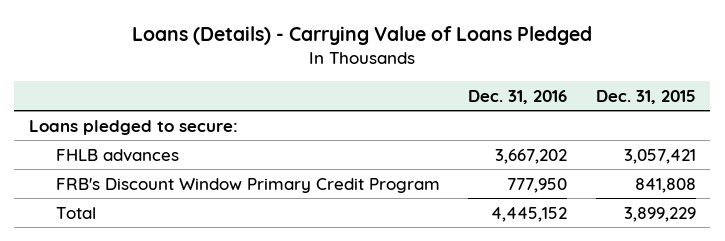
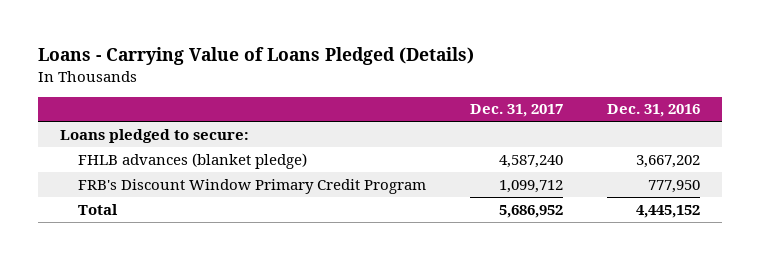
[132,26,593,46] Loans (Details) - Carrying Value of Loans Pledged -> [37,47,474,66] Loans - Carrying Value of Loans Pledged (Details)
[596,89,697,104] Dec. 31, 2015 -> none
none -> [469,104,563,118] Dec. 31, 2017
[55,148,179,162] FHLB advances -> [77,152,307,169] FHLB advances (blanket pledge)

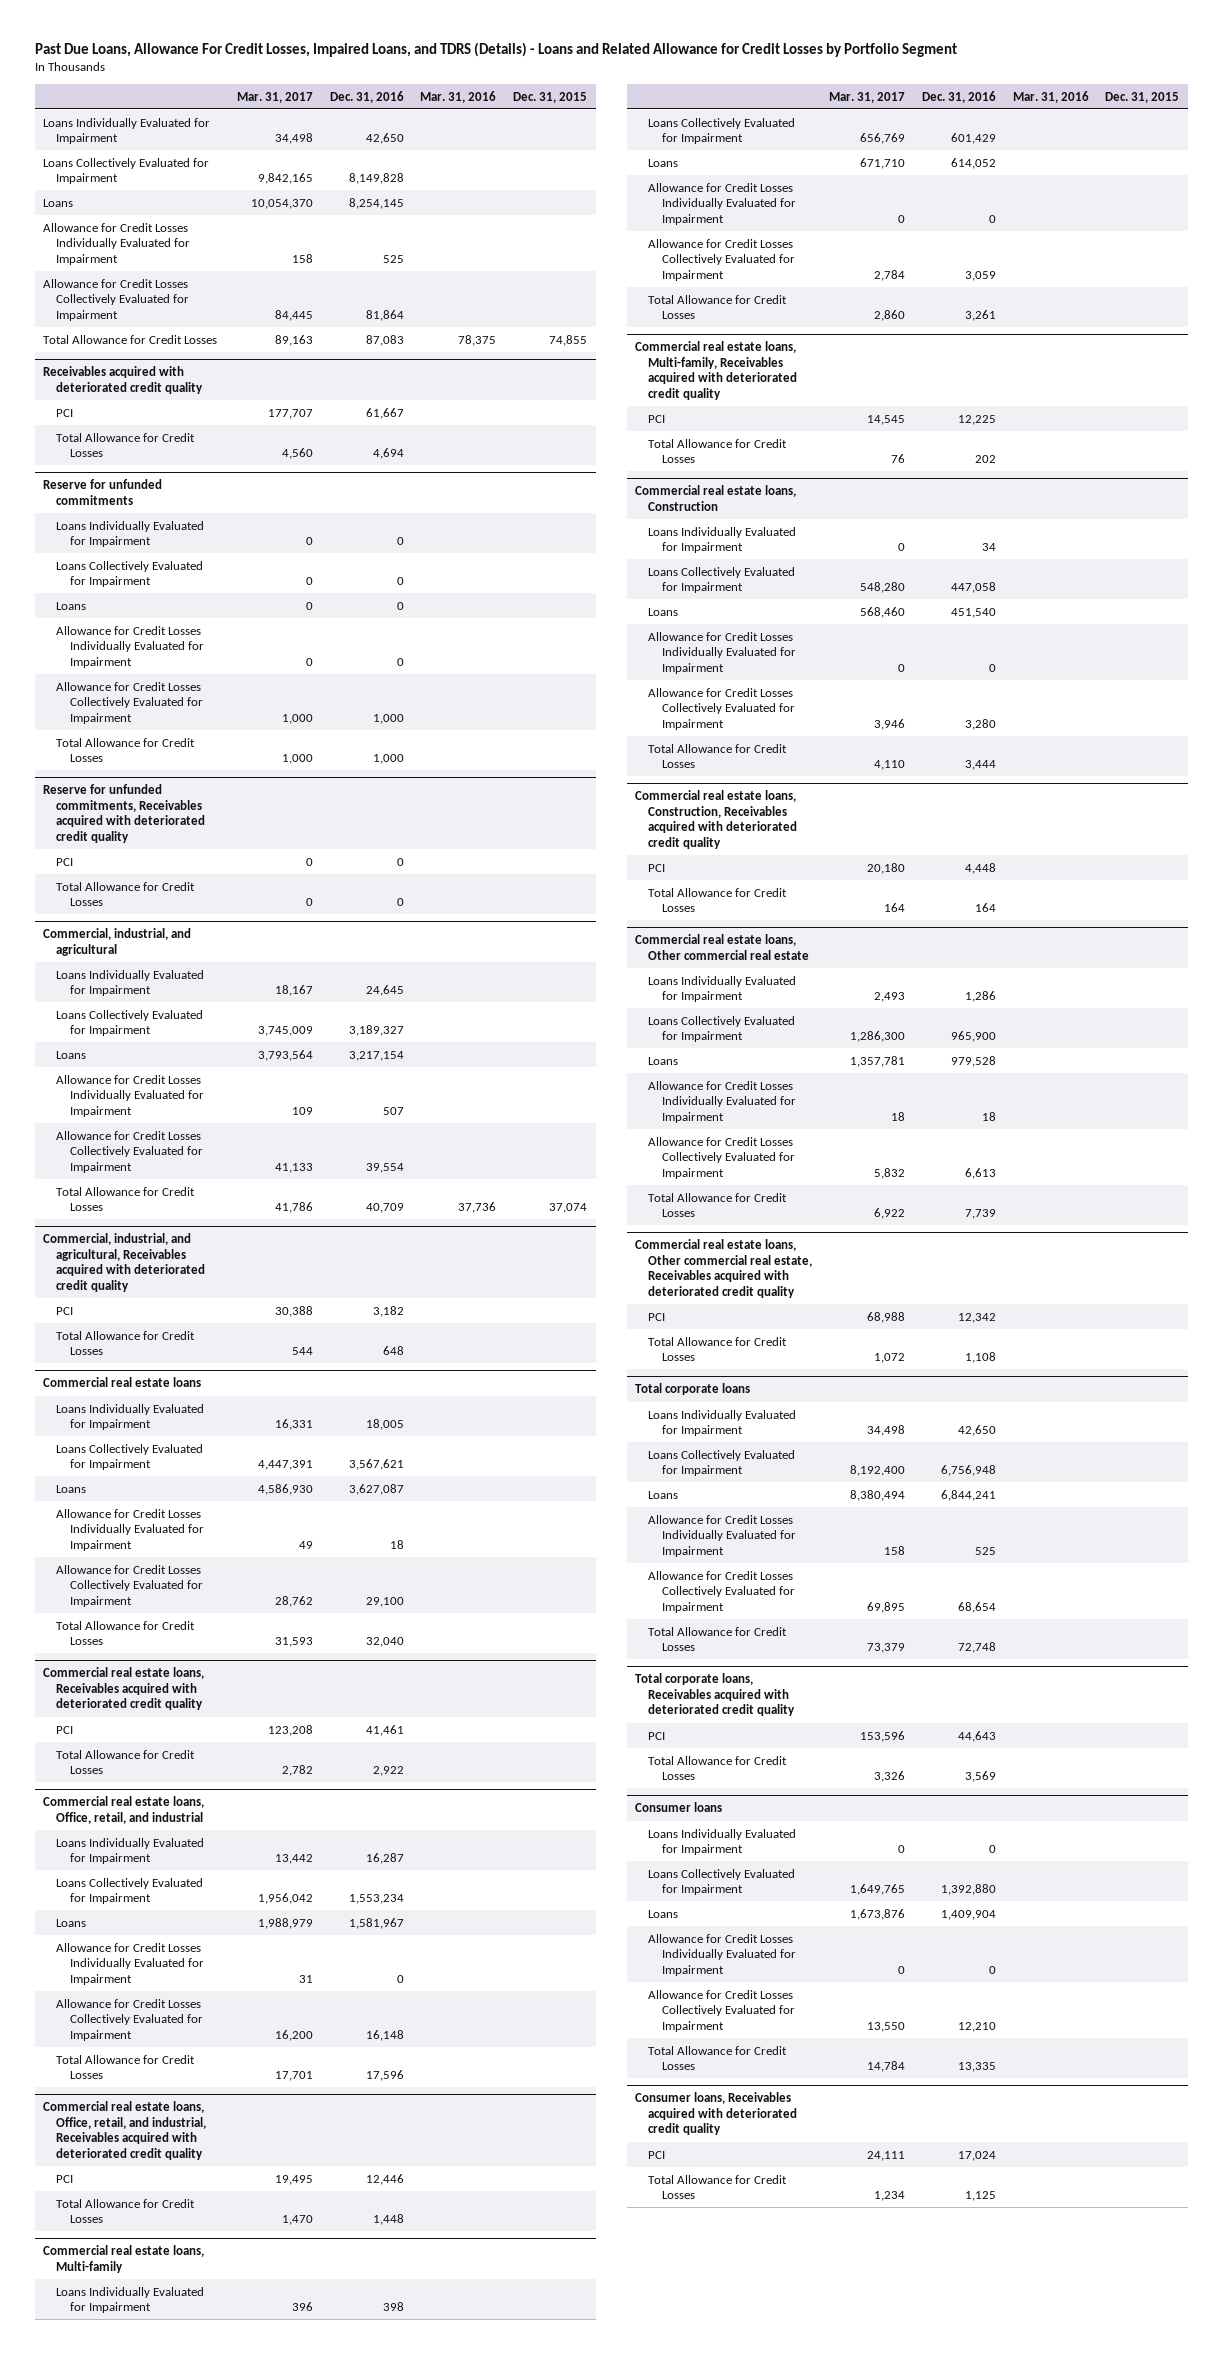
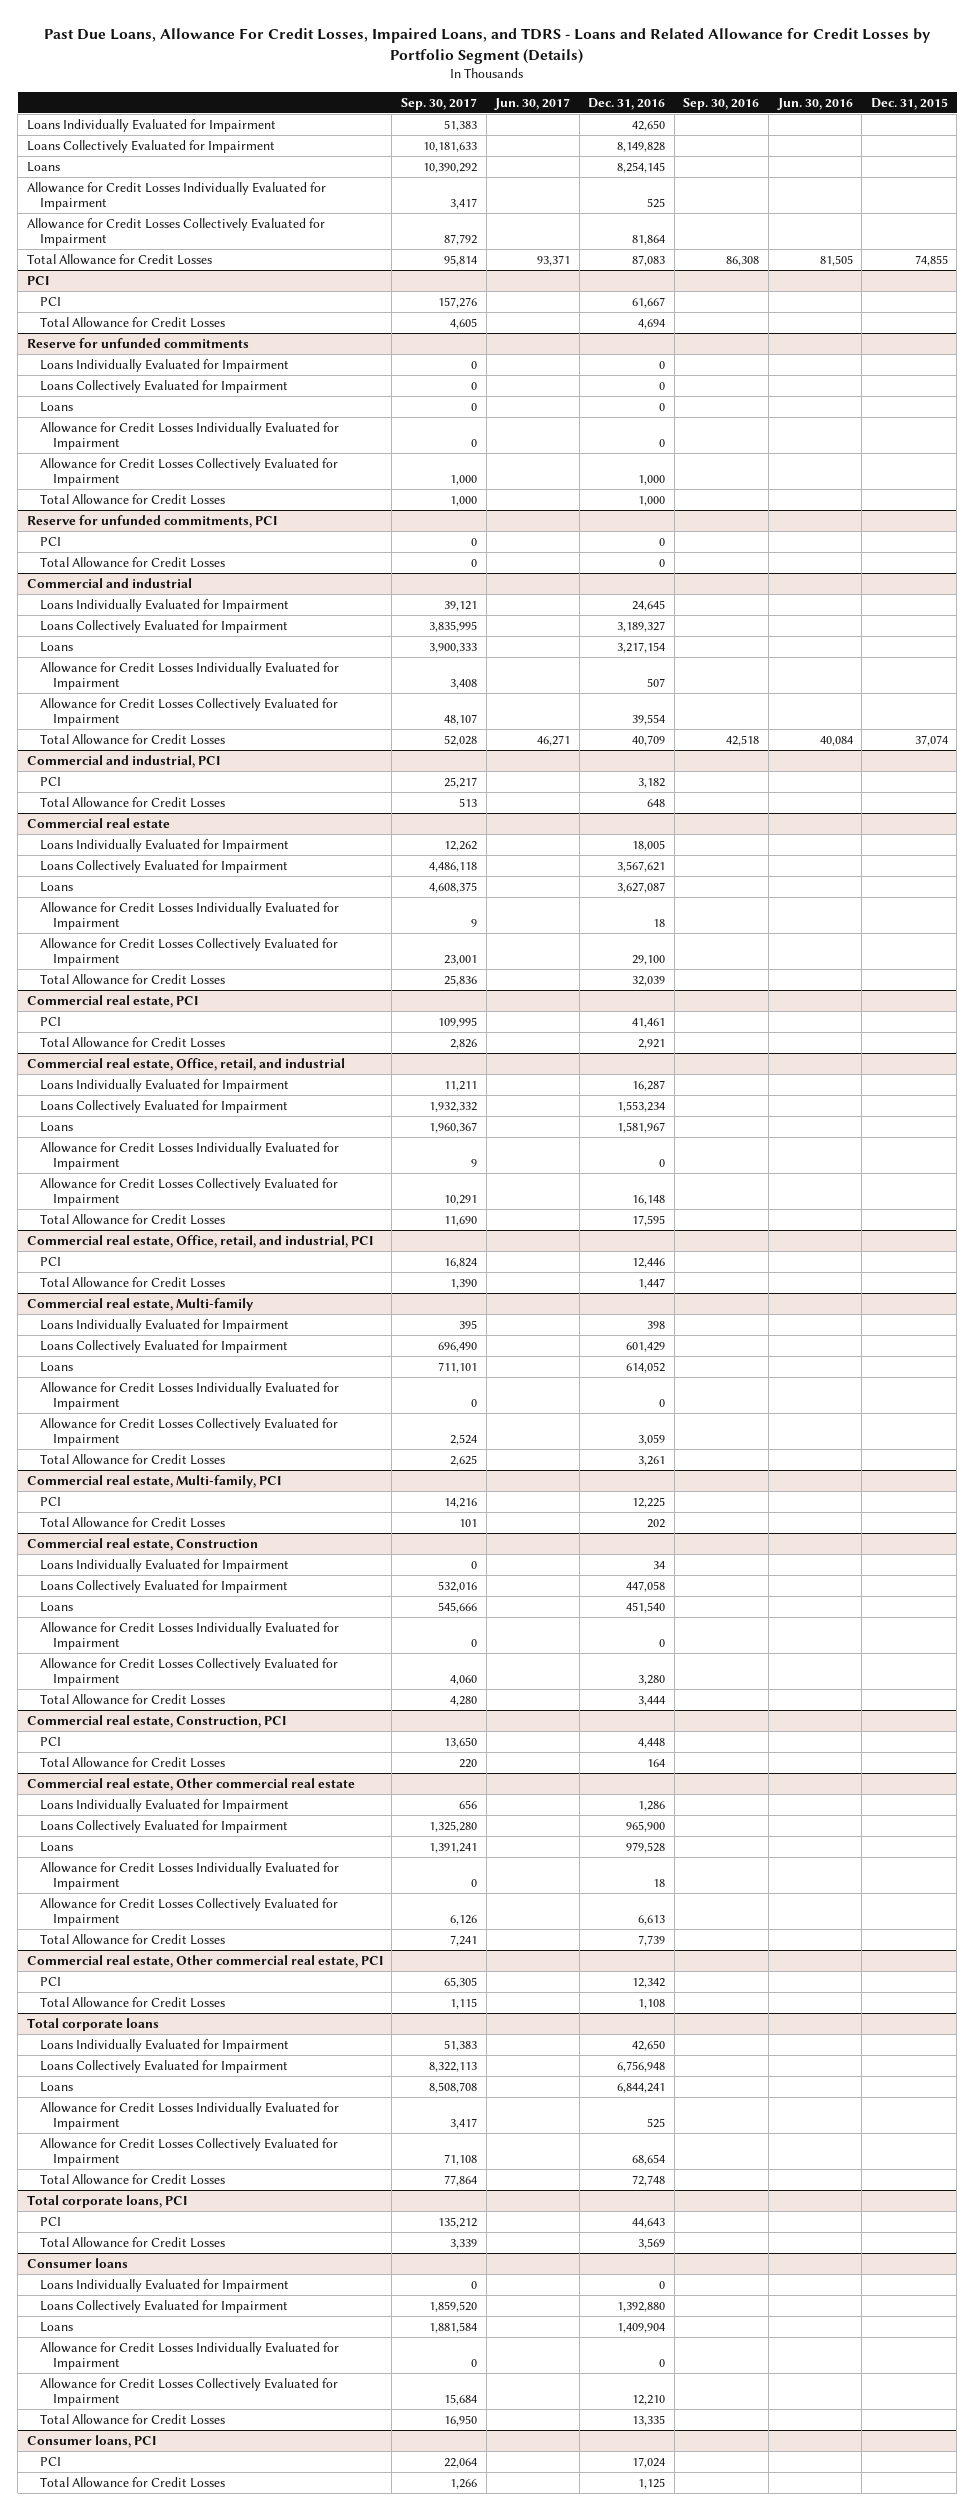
[34,42,957,58] Past Due Loans, Allowance For Credit Losses, Impaired Loans, and TDRS (Details) - Loans and Related Allowance for Credit Losses by Portfolio Segment -> [44,27,932,64] Past Due Loans, Allowance For Credit Losses, Impaired Loans, and TDRS - Loans and Related Allowance for Credit Losses by Portfolio Segment (Details)
[237,91,314,103] Mar. 31, 2017 -> none
[420,90,497,103] Mar. 31, 2016 -> none
none -> [401,97,478,110] Sep. 30, 2017
none -> [494,97,571,110] Jun. 30, 2017
none -> [683,97,760,110] Sep. 30, 2016
none -> [776,97,853,110] Jun. 30, 2016
[43,366,204,394] Receivables acquired with deteriorated credit quality -> [26,275,49,285] PCI
[43,784,206,843] Reserve for unfunded commitments, Receivables acquired with deteriorated credit quality -> none
none -> [26,514,277,528] Reserve for unfunded commitments, PCI
[43,928,192,956] Commercial, industrial, and agricultural -> [26,577,192,588] Commercial and industrial
[43,1233,206,1292] Commercial, industrial, and agricultural, Receivables acquired with deteriorated credit quality -> none
none -> [26,754,220,768] Commercial and industrial, PCI
[43,1377,202,1388] Commercial real estate loans -> [26,817,170,828] Commercial real estate
[43,1667,205,1711] Commercial real estate loans, Receivables acquired with deteriorated credit quality -> none
[365,1637,404,1648] 32,040 -> [632,975,666,986] 32,039
none -> [26,994,198,1008] Commercial real estate, PCI
[372,1766,404,1777] 2,922 -> [638,1038,666,1049] 2,921
[43,1796,205,1824] Commercial real estate loans, Office, retail, and industrial -> [26,1057,345,1071] Commercial real estate, Office, retail, and industrial
[43,2101,207,2160] Commercial real estate loans, Office, retail, and industrial, Receivables acquired with deteriorated credit quality -> none
[365,2070,404,2082] 17,596 -> [632,1214,666,1226] 17,595
none -> [26,1234,373,1248] Commercial real estate, Office, retail, and industrial, PCI
[372,2214,404,2226] 1,448 -> [638,1277,666,1289] 1,447
[43,2245,205,2273] Commercial real estate loans, Multi-family -> [26,1297,253,1311] Commercial real estate, Multi-family
[635,341,798,400] Commercial real estate loans, Multi-family, Receivables acquired with deteriorated credit quality -> none
none -> [26,1474,281,1488] Commercial real estate, Multi-family, PCI
[635,485,797,511] Commercial real estate loans, Construction -> [26,1537,258,1551] Commercial real estate, Construction
[635,790,798,849] Commercial real estate loans, Construction, Receivables acquired with deteriorated credit quality -> none
none -> [26,1714,286,1728] Commercial real estate, Construction, PCI
[635,934,810,960] Commercial real estate loans, Other commercial real estate -> [26,1777,355,1791] Commercial real estate, Other commercial real estate
[635,1239,813,1298] Commercial real estate loans, Other commercial real estate, Receivables acquired with deteriorated credit quality -> none
none -> [26,1954,383,1968] Commercial real estate, Other commercial real estate, PCI
[635,1673,796,1717] Total corporate loans, Receivables acquired with deteriorated credit quality -> none
none -> [26,2194,187,2208] Total corporate loans, PCI
[635,2092,798,2136] Consumer loans, Receivables acquired with deteriorated credit quality -> none
none -> [26,2434,156,2448] Consumer loans, PCI

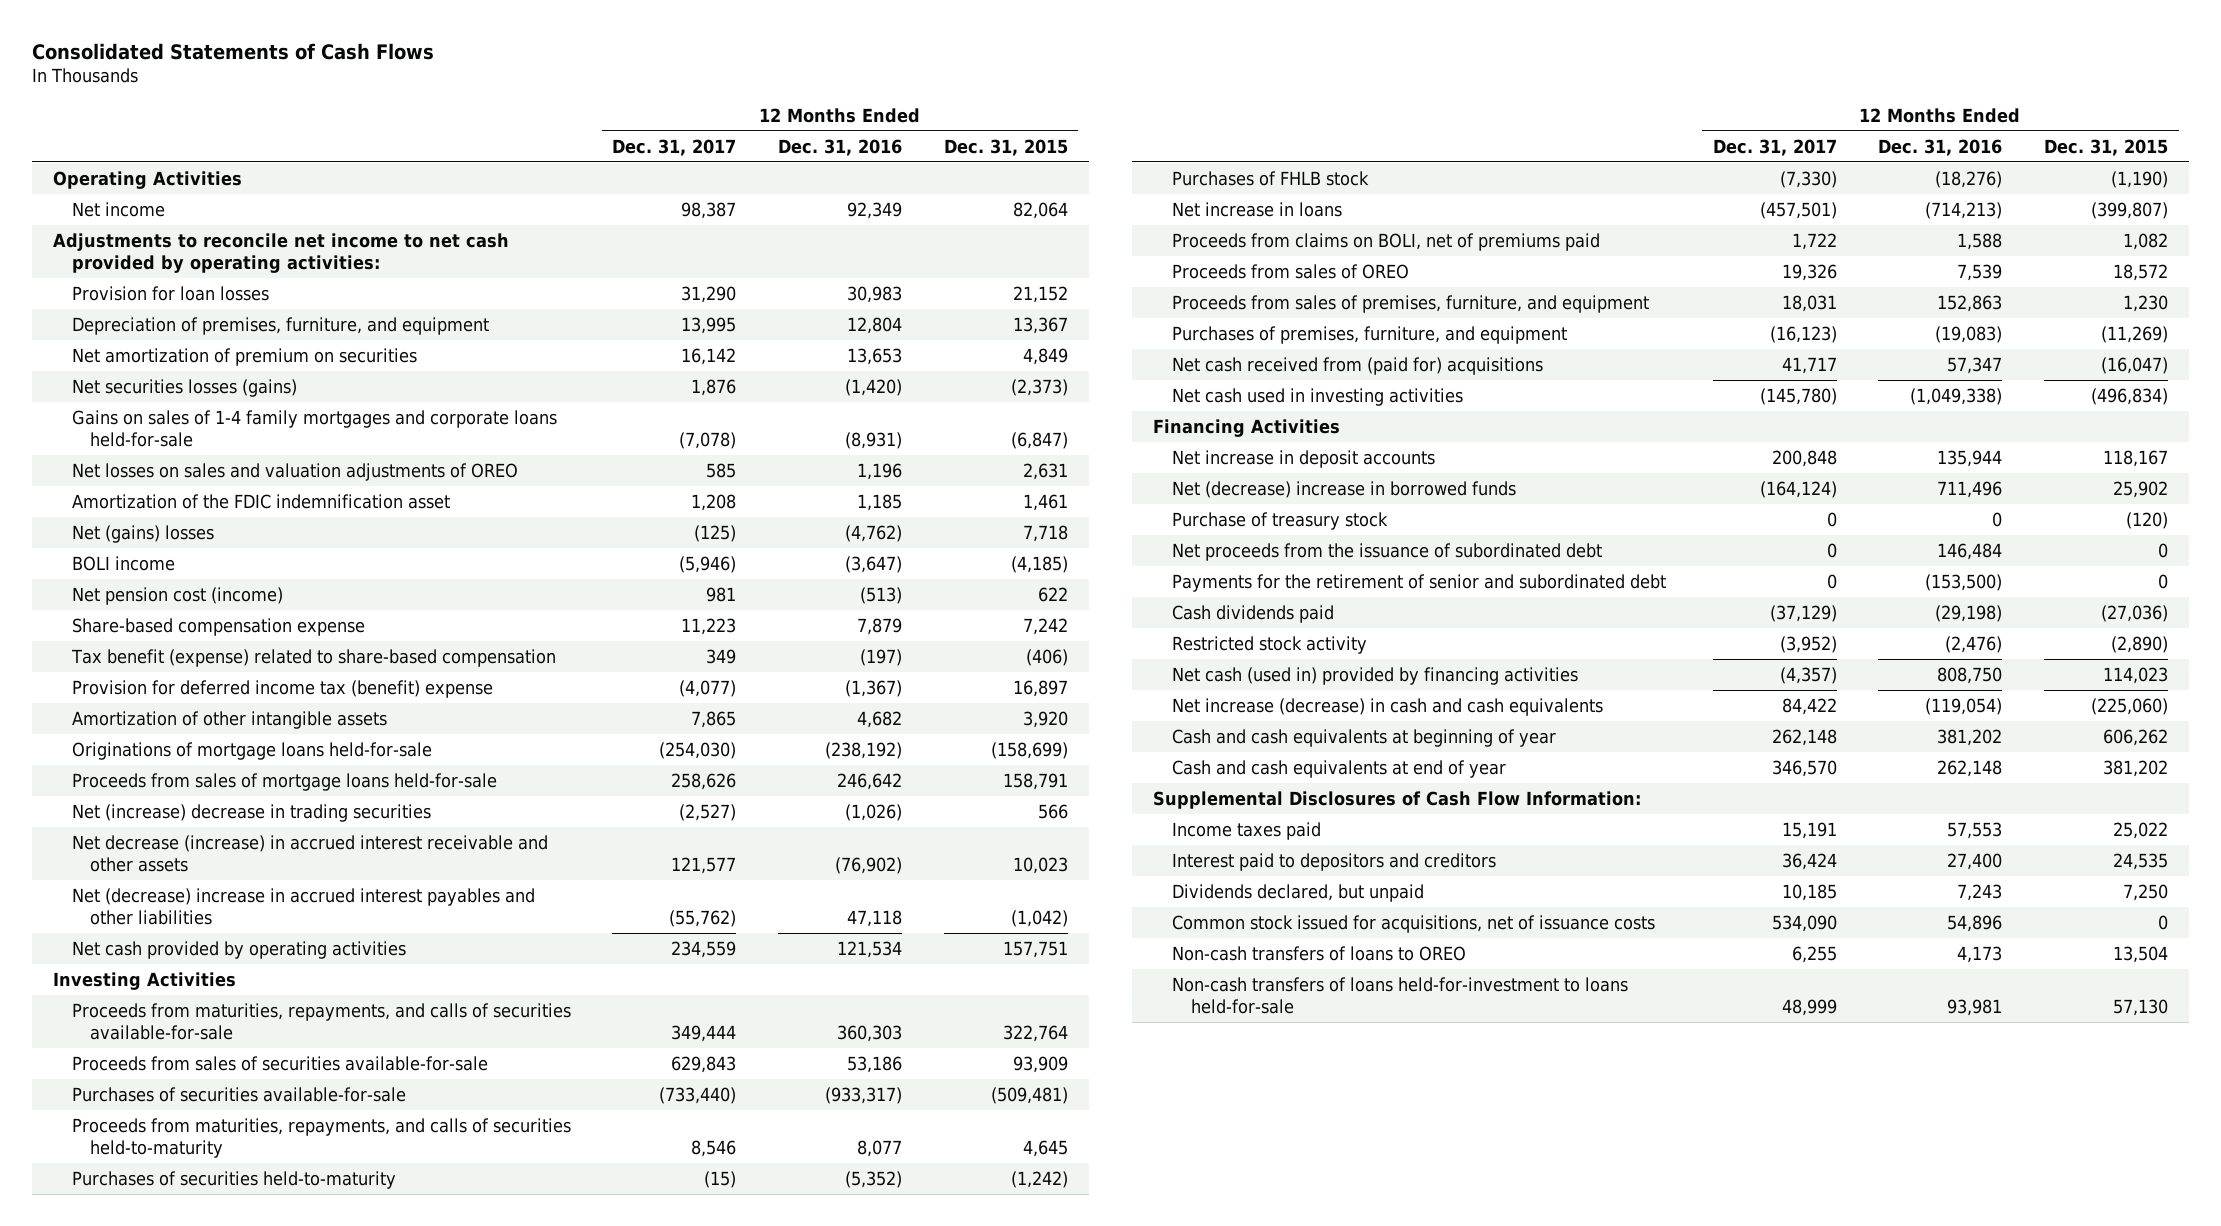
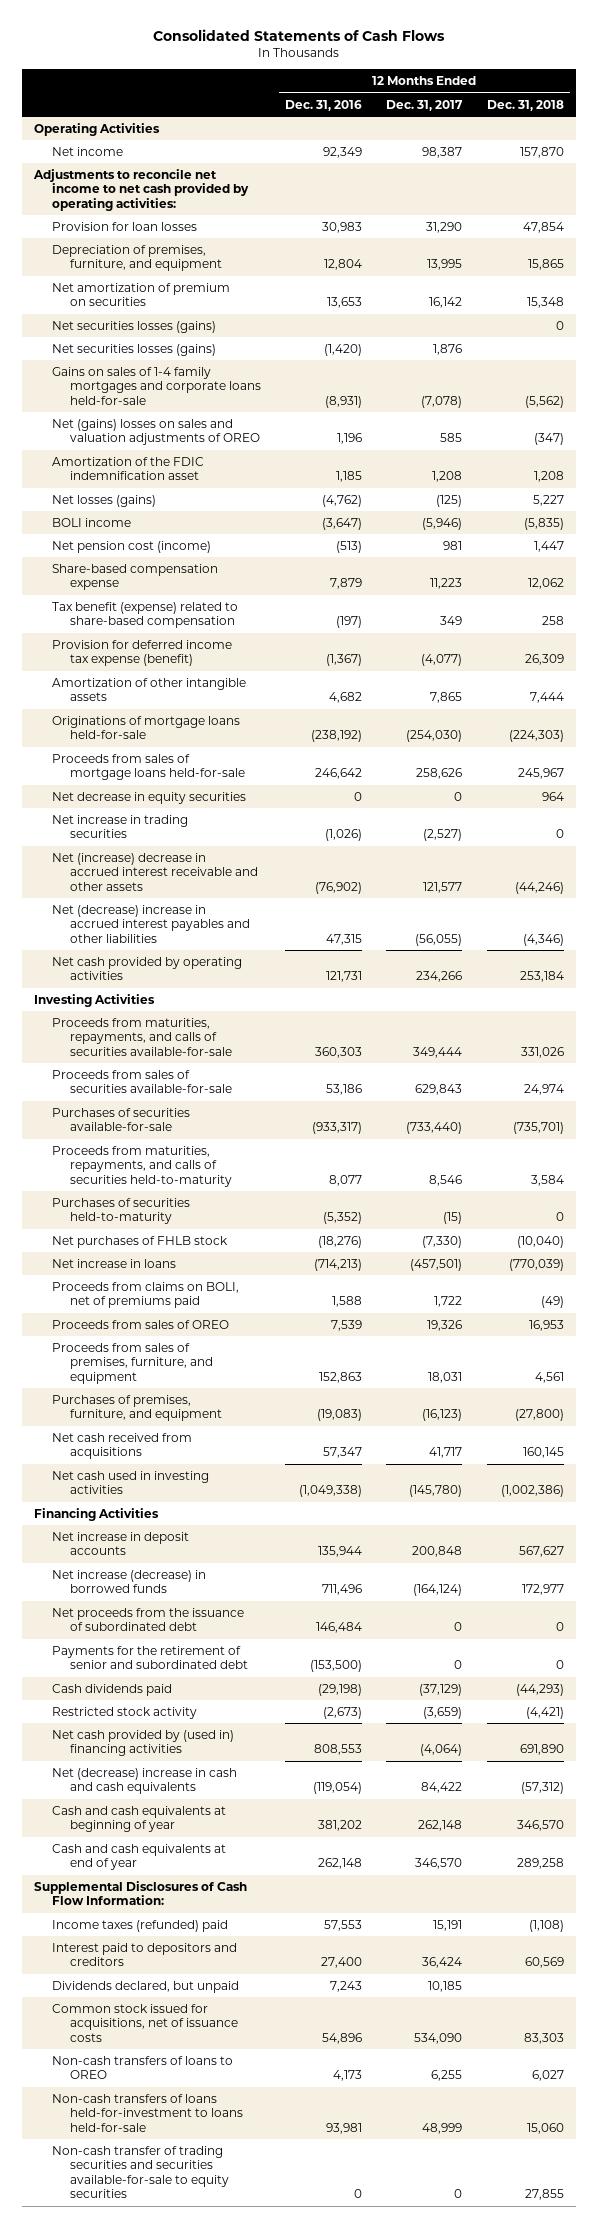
[943,138,1068,156] Dec. 31, 2015 -> none
none -> [486,99,564,111] Dec. 31, 2018
none -> [51,320,216,333] Net securities losses (gains)
[71,462,518,481] Net losses on sales and valuation adjustments of OREO -> [51,418,260,446] Net (gains) losses on sales and valuation adjustments of OREO
[71,524,214,543] Net (gains) losses -> [51,494,156,507] Net losses (gains)
[71,679,493,698] Provision for deferred income tax (benefit) expense -> [51,639,232,667] Provision for deferred income tax expense (benefit)
none -> [51,791,246,804] Net decrease in equity securities
[71,803,431,822] Net (increase) decrease in trading securities -> [51,814,188,839] Net increase in trading securities
[71,834,548,873] Net decrease (increase) in accrued interest receivable and other assets -> [51,852,258,891] Net (increase) decrease in accrued interest receivable and other assets
[669,910,737,928] (55,762) -> [415,933,463,946] (56,055)
[847,910,903,928] 47,118 -> [326,933,363,945] 47,315
[671,940,737,958] 234,559 -> [416,971,463,983] 234,266
[837,940,903,958] 121,534 -> [326,971,363,983] 121,731
[1171,170,1369,186] Purchases of FHLB stock -> [51,1235,228,1248] Net purchases of FHLB stock
[1171,356,1543,375] Net cash received from (paid for) acquisitions -> [51,1432,192,1460] Net cash received from acquisitions
[1171,511,1388,530] Purchase of treasury stock -> none
[1171,480,1516,498] Net (decrease) increase in borrowed funds -> [51,1569,206,1594] Net increase (decrease) in borrowed funds
[1779,635,1837,653] (3,952) -> [423,1706,463,1719] (3,659)
[1945,635,2003,653] (2,476) -> [323,1706,363,1719] (2,673)
[1171,666,1578,685] Net cash (used in) provided by financing activities -> [51,1729,234,1757] Net cash provided by (used in) financing activities
[1779,666,1837,684] (4,357) -> [420,1744,463,1757] (4,064)
[1937,666,2003,684] 808,750 -> [314,1744,363,1756] 808,553
[1171,697,1603,716] Net increase (decrease) in cash and cash equivalents -> [51,1767,237,1795] Net (decrease) increase in cash and cash equivalents
[1171,821,1321,840] Income taxes paid -> [51,1919,228,1932] Income taxes (refunded) paid
none -> [51,2145,229,2199] Non-cash transfer of trading securities and securities available-for-sale to equity securities

